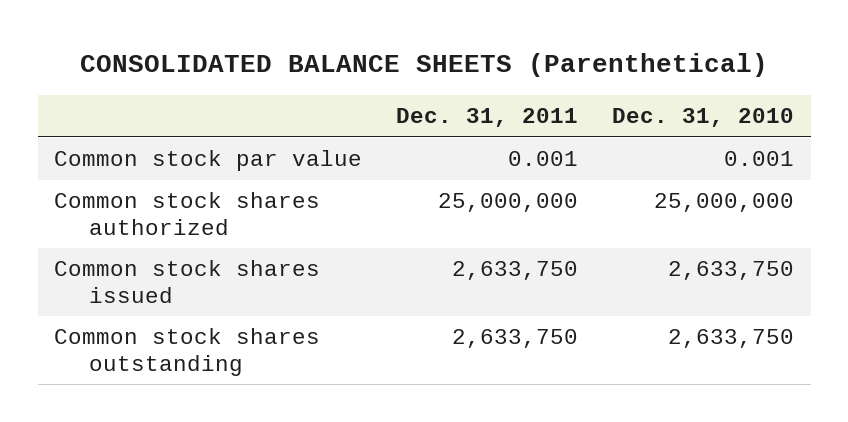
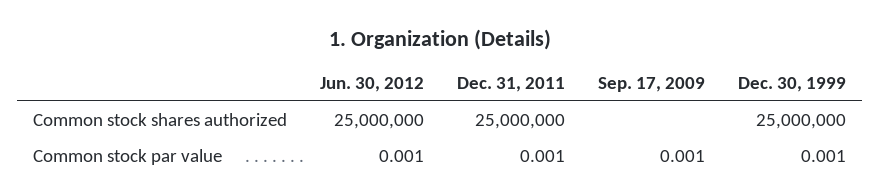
[80,53,769,78] CONSOLIDATED BALANCE SHEETS (Parenthetical) -> [328,28,551,50] 1. Organization (Details)
[612,108,795,128] Dec. 31, 2010 -> none
none -> [320,76,425,92] Jun. 30, 2012
none -> [597,76,705,92] Sep. 17, 2009
none -> [737,76,846,92] Dec. 30, 1999
[54,260,321,303] Common stock shares issued -> none
[54,328,321,376] Common stock shares outstanding -> none
[54,150,363,172] Common stock par value -> [33,149,223,166] Common stock par value

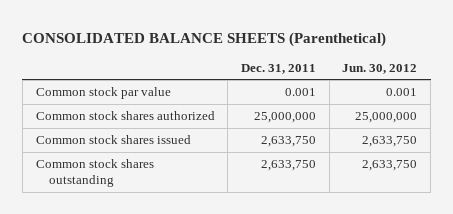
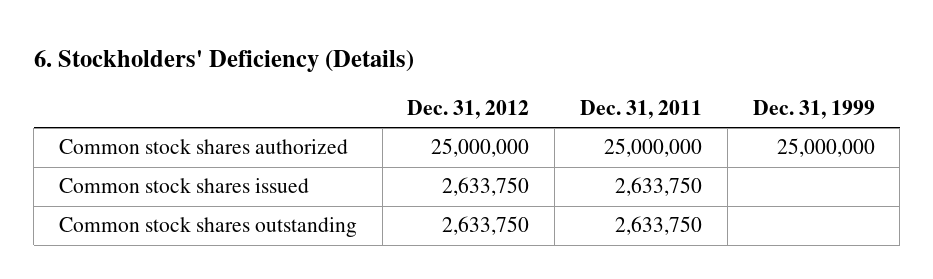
[22,31,387,47] CONSOLIDATED BALANCE SHEETS (Parenthetical) -> [33,49,414,72] 6. Stockholders' Deficiency (Details)
[342,63,418,74] Jun. 30, 2012 -> none
none -> [407,99,530,119] Dec. 31, 2012
none -> [752,99,875,119] Dec. 31, 1999
[35,87,171,100] Common stock par value -> none

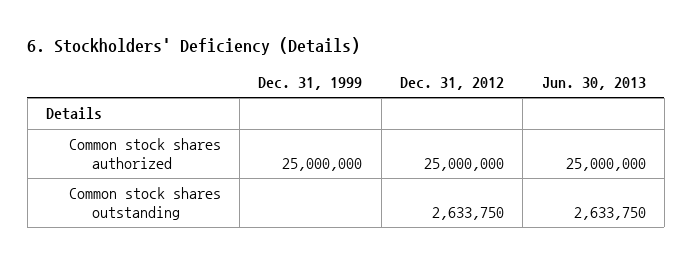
[580,99,703,119] Dec. 31, 2011 -> none
none -> [541,77,646,91] Jun. 30, 2013
none -> [46,107,103,121] Details
[58,178,309,194] Common stock shares issued -> none

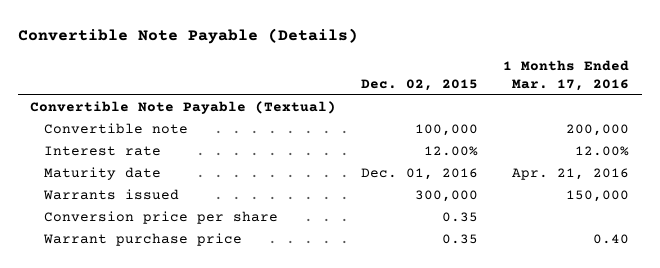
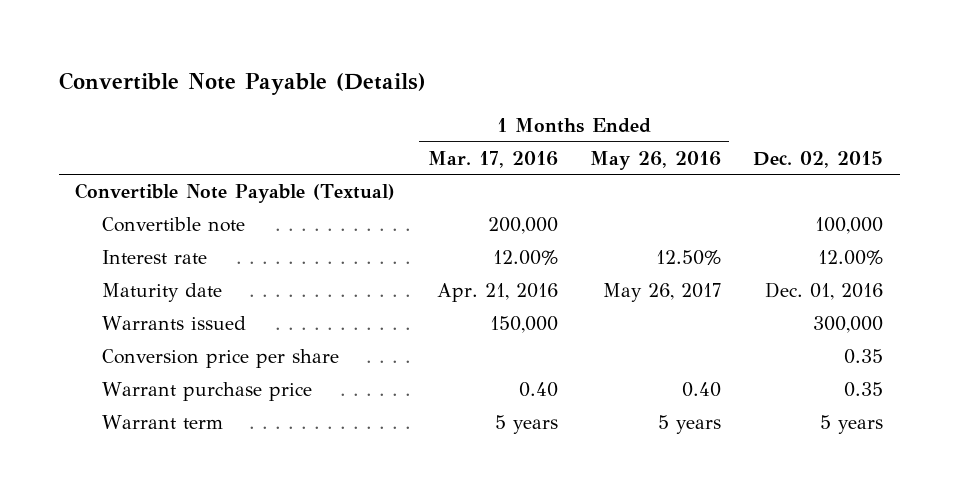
none -> [589,150,721,170] May 26, 2016
none -> [101,415,223,430] Warrant term

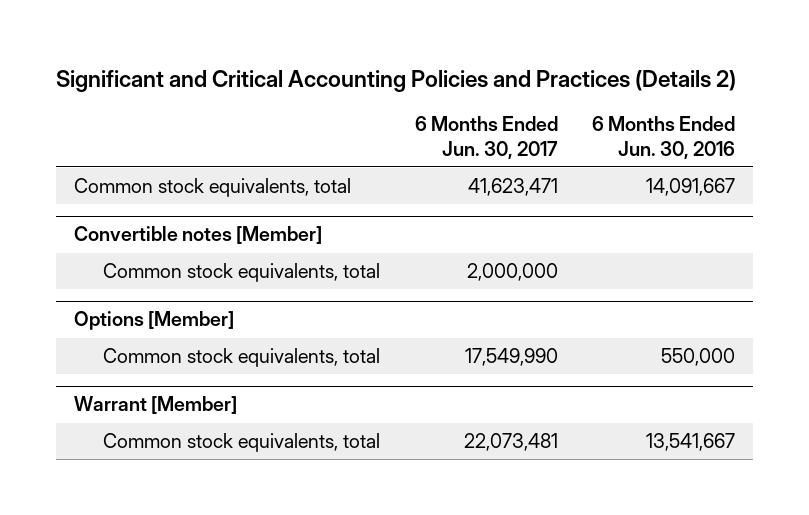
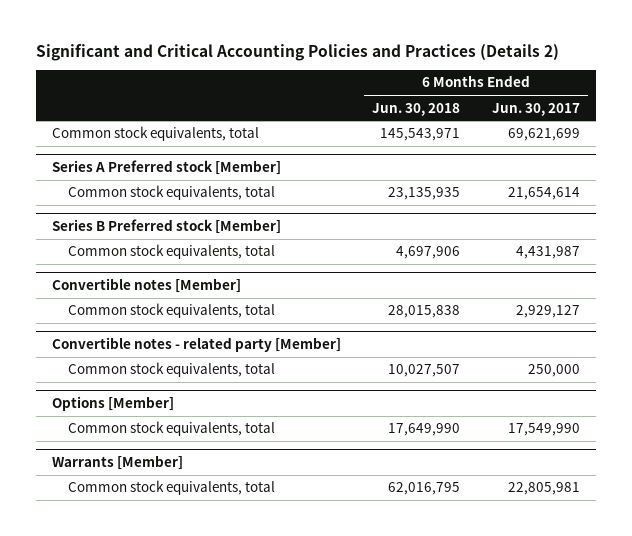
[592,116,736,159] 6 Months Ended Jun. 30, 2016 -> none
none -> [372,102,461,116] Jun. 30, 2018
[467,178,558,197] 41,623,471 -> [507,128,580,142] 69,621,699
none -> [51,160,281,176] Series A Preferred stock [Member]
none -> [68,185,276,201] Common stock equivalents, total
none -> [51,219,281,235] Series B Preferred stock [Member]
none -> [68,244,276,260] Common stock equivalents, total
[466,263,558,282] 2,000,000 -> [515,305,580,319] 2,929,127
none -> [51,337,341,353] Convertible notes - related party [Member]
none -> [68,362,276,378] Common stock equivalents, total
[73,396,237,415] Warrant [Member] -> [51,455,183,471] Warrants [Member]
[463,433,558,452] 22,073,481 -> [507,482,580,496] 22,805,981

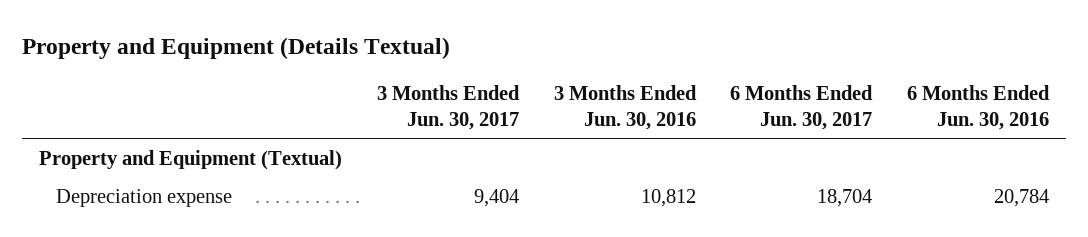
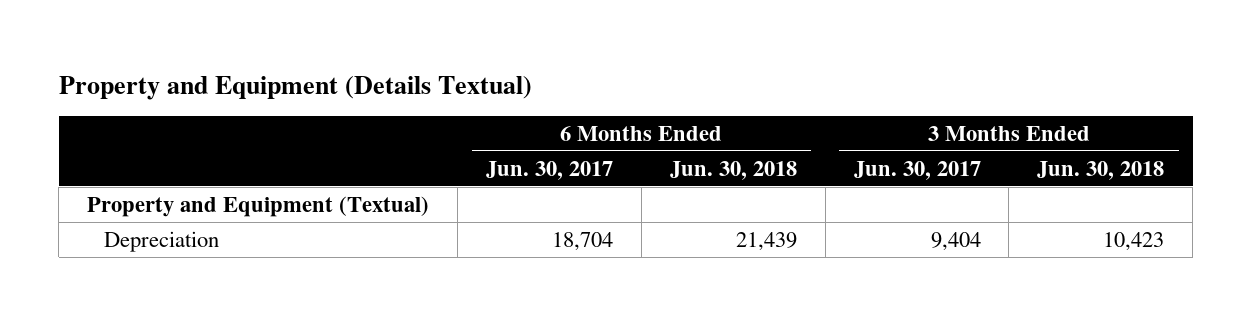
[553,84,697,130] 3 Months Ended Jun. 30, 2016 -> none
[906,84,1050,130] 6 Months Ended Jun. 30, 2016 -> none
none -> [669,160,797,180] Jun. 30, 2018
none -> [1037,160,1165,180] Jun. 30, 2018
[55,188,232,207] Depreciation expense -> [104,230,220,252] Depreciation

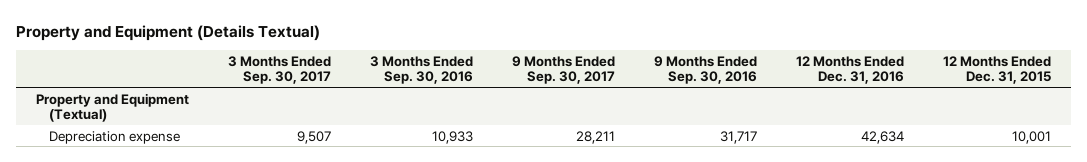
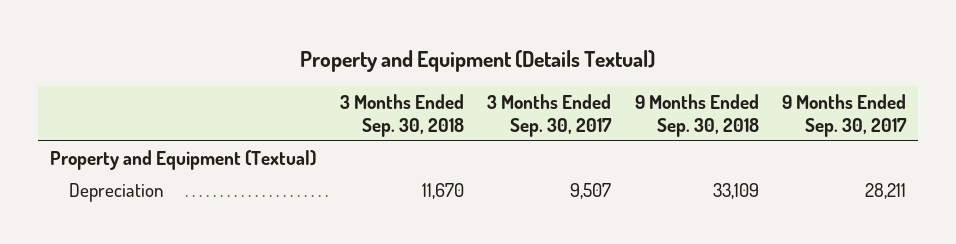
[369,55,473,85] 3 Months Ended Sep. 30, 2016 -> none
[654,55,758,85] 9 Months Ended Sep. 30, 2016 -> none
[796,55,905,85] 12 Months Ended Dec. 31, 2016 -> none
[943,55,1052,85] 12 Months Ended Dec. 31, 2015 -> none
none -> [339,93,464,137] 3 Months Ended Sep. 30, 2018
none -> [634,93,759,137] 9 Months Ended Sep. 30, 2018
[48,130,180,144] Depreciation expense -> [69,182,165,202] Depreciation

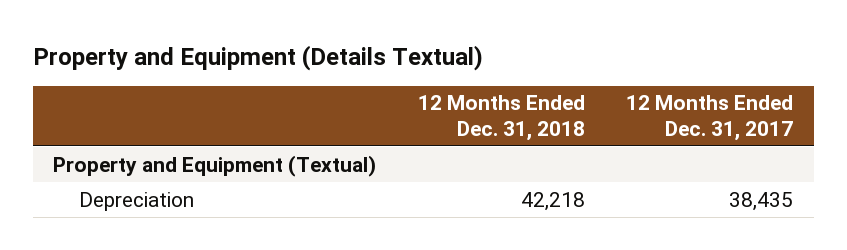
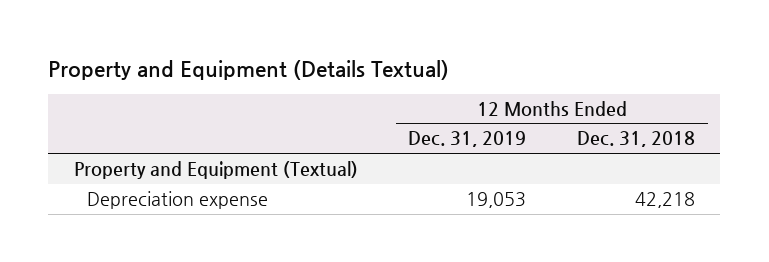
[626,95,794,141] 12 Months Ended Dec. 31, 2017 -> none
none -> [408,131,527,148] Dec. 31, 2019
[78,191,194,211] Depreciation -> [86,191,268,210] Depreciation expense

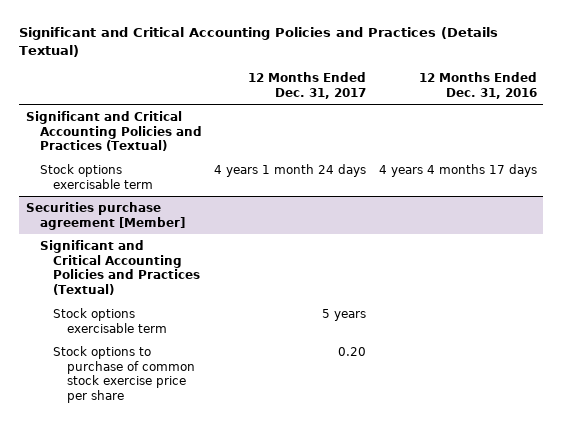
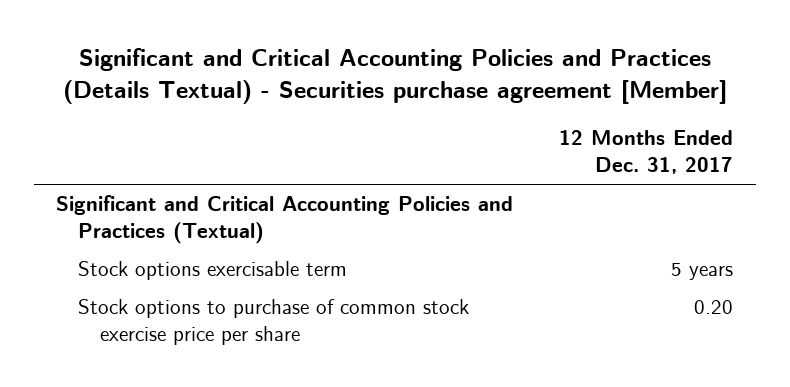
[19,27,499,57] Significant and Critical Accounting Policies and Practices (Details Textual) -> [62,47,727,105] Significant and Critical Accounting Policies and Practices (Details Textual) - Securities purchase agreement [Member]
[418,72,537,100] 12 Months Ended Dec. 31, 2016 -> none
[39,163,154,189] Stock options exercisable term -> none
[25,201,185,230] Securities purchase agreement [Member] -> none
[39,239,201,296] Significant and Critical Accounting Policies and Practices (Textual) -> none

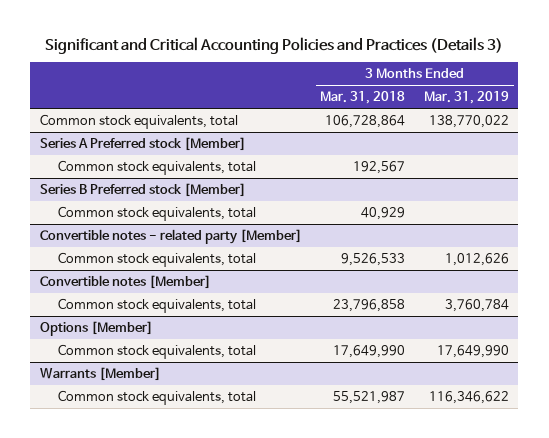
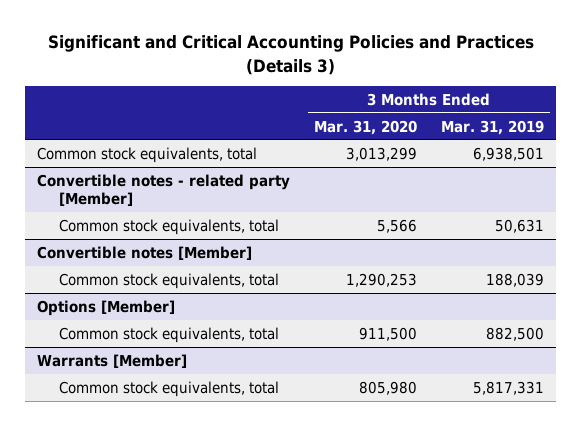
[320,91,406,105] Mar. 31, 2018 -> none
none -> [314,119,418,135] Mar. 31, 2020
[39,137,246,152] Series A Preferred stock [Member] -> none
[57,160,256,176] Common stock equivalents, total -> none
[39,183,246,198] Series B Preferred stock [Member] -> none
[57,206,256,222] Common stock equivalents, total -> none
[428,115,509,129] 138,770,022 -> [473,146,545,161] 6,938,501
[444,253,509,267] 1,012,626 -> [495,218,545,233] 50,631
[444,299,509,313] 3,760,784 -> [486,272,545,287] 188,039
[436,345,509,359] 17,649,990 -> [486,326,545,341] 882,500
[428,391,509,405] 116,346,622 -> [473,380,545,395] 5,817,331

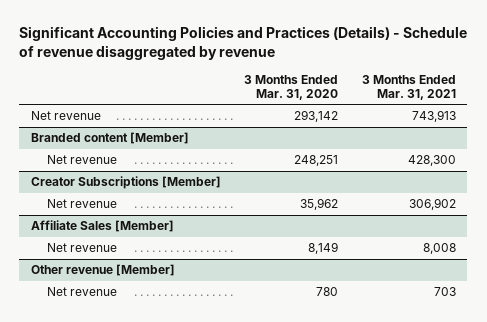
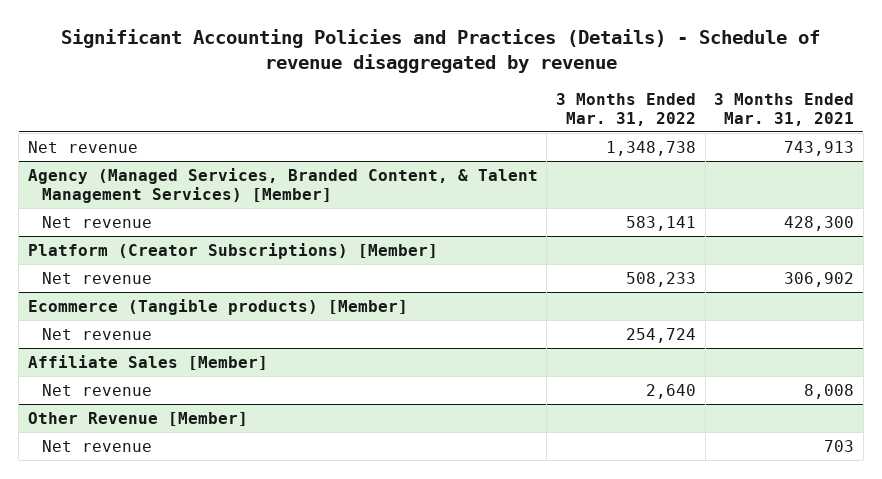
[244,74,339,100] 3 Months Ended Mar. 31, 2020 -> none
none -> [555,92,696,126] 3 Months Ended Mar. 31, 2022
[31,132,190,145] Branded content [Member] -> [27,167,538,203] Agency (Managed Services, Branded Content, & Talent Management Services) [Member]
[31,176,222,190] Creator Subscriptions [Member] -> [27,242,438,259] Platform (Creator Subscriptions) [Member]
none -> [27,298,408,315] Ecommerce (Tangible products) [Member]
none -> [41,327,152,340] Net revenue
[31,264,176,277] Other revenue [Member] -> [27,411,248,426] Other Revenue [Member]

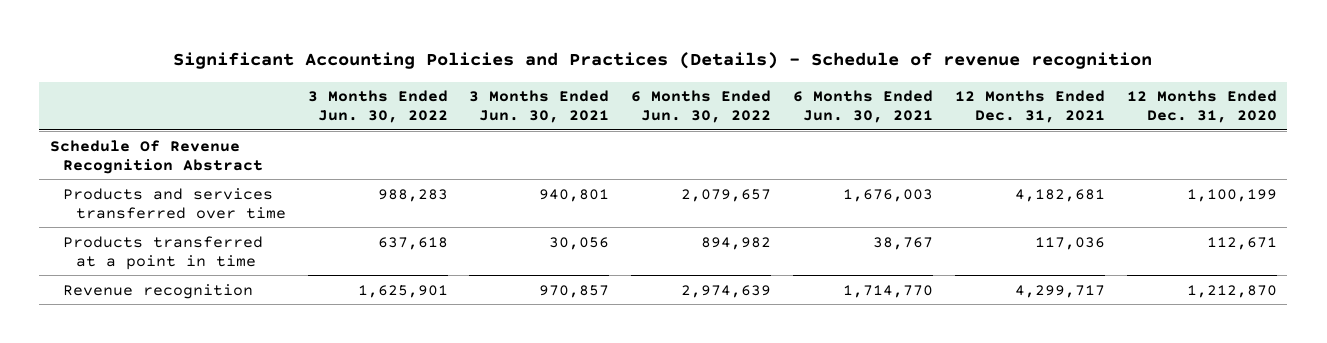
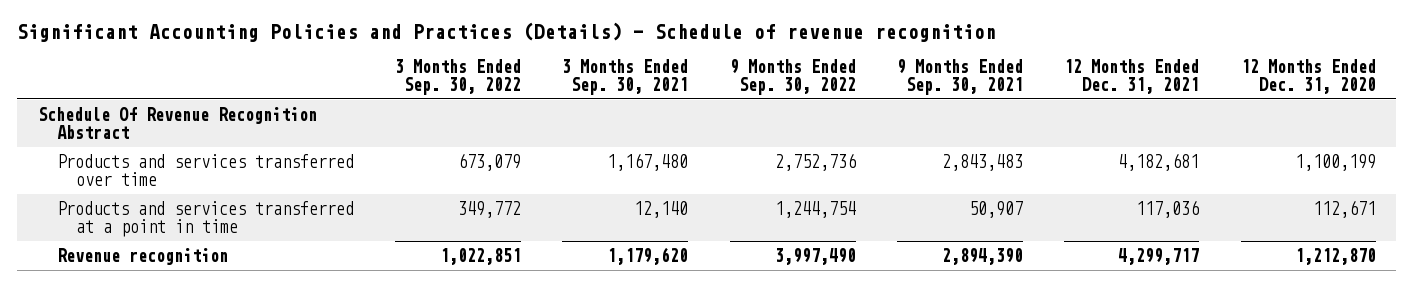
[307,90,448,124] 3 Months Ended Jun. 30, 2022 -> none
[469,90,610,124] 3 Months Ended Jun. 30, 2021 -> none
[631,90,772,124] 6 Months Ended Jun. 30, 2022 -> none
[792,90,933,124] 6 Months Ended Jun. 30, 2021 -> none
none -> [395,59,522,95] 3 Months Ended Sep. 30, 2022
none -> [562,59,689,95] 3 Months Ended Sep. 30, 2021
none -> [729,59,856,95] 9 Months Ended Sep. 30, 2022
none -> [897,59,1024,95] 9 Months Ended Sep. 30, 2021
[62,235,263,270] Products transferred at a point in time -> [56,200,354,237] Products and services transferred at a point in time

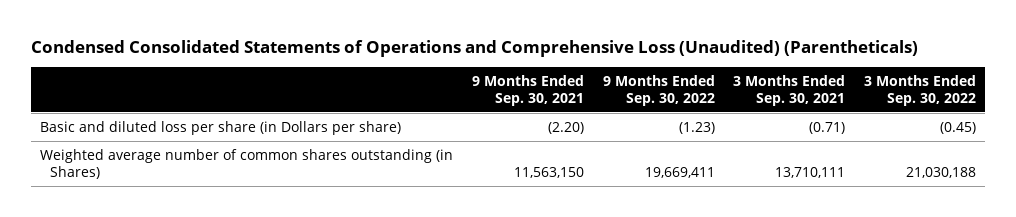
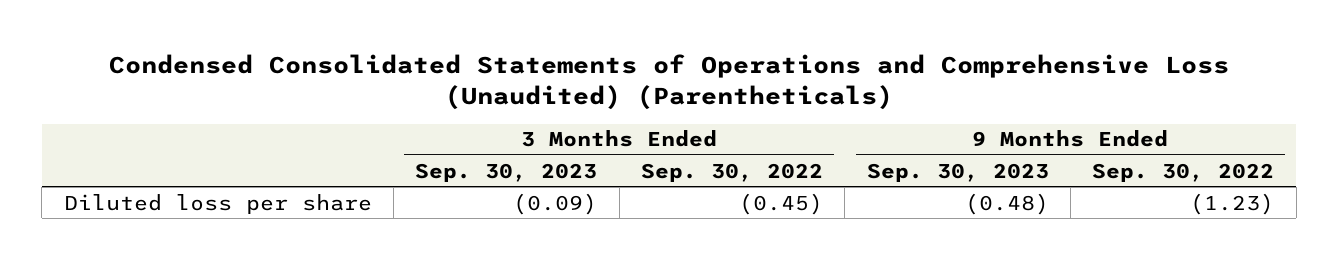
[471,74,584,106] 9 Months Ended Sep. 30, 2021 -> none
[733,74,846,106] 3 Months Ended Sep. 30, 2021 -> none
none -> [415,162,598,182] Sep. 30, 2023
none -> [866,162,1049,182] Sep. 30, 2023
[39,148,453,179] Weighted average number of common shares outstanding (in Shares) -> none
[39,120,401,135] Basic and diluted loss per share (in Dollars per share) -> [63,193,372,214] Diluted loss per share

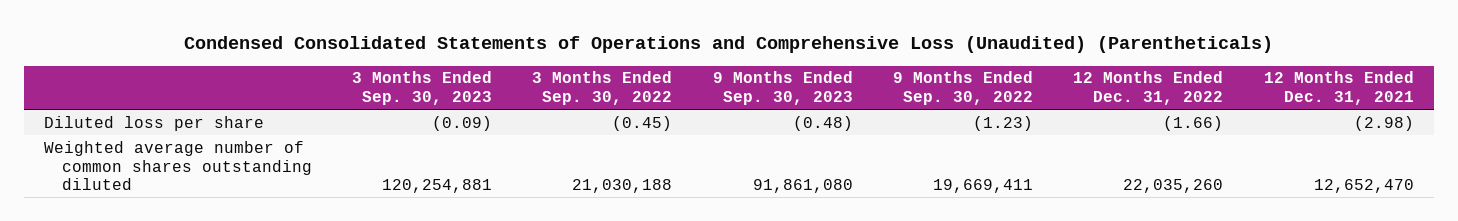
none -> [1073,71,1224,106] 12 Months Ended Dec. 31, 2022
none -> [1263,71,1414,106] 12 Months Ended Dec. 31, 2021
none -> [44,140,312,191] Weighted average number of common shares outstanding diluted

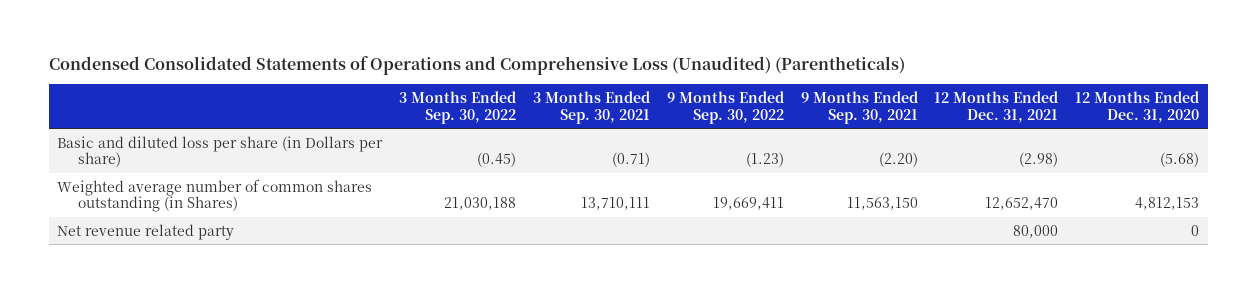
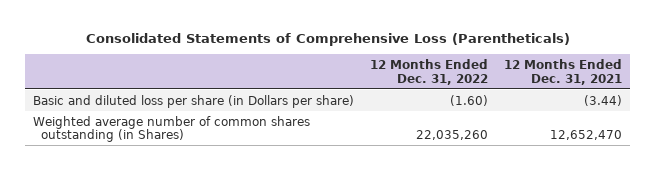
[48,56,905,76] Condensed Consolidated Statements of Operations and Comprehensive Loss (Unaudited) (Parentheticals) -> [85,33,570,47] Consolidated Statements of Comprehensive Loss (Parentheticals)
[398,90,516,124] 3 Months Ended Sep. 30, 2022 -> none
[532,90,650,124] 3 Months Ended Sep. 30, 2021 -> none
[666,90,784,124] 9 Months Ended Sep. 30, 2022 -> none
[800,90,918,124] 9 Months Ended Sep. 30, 2021 -> none
[1075,90,1200,123] 12 Months Ended Dec. 31, 2020 -> none
none -> [370,59,489,85] 12 Months Ended Dec. 31, 2022
[1019,152,1059,168] (2.98) -> [583,94,622,106] (3.44)
[56,223,234,240] Net revenue related party -> none

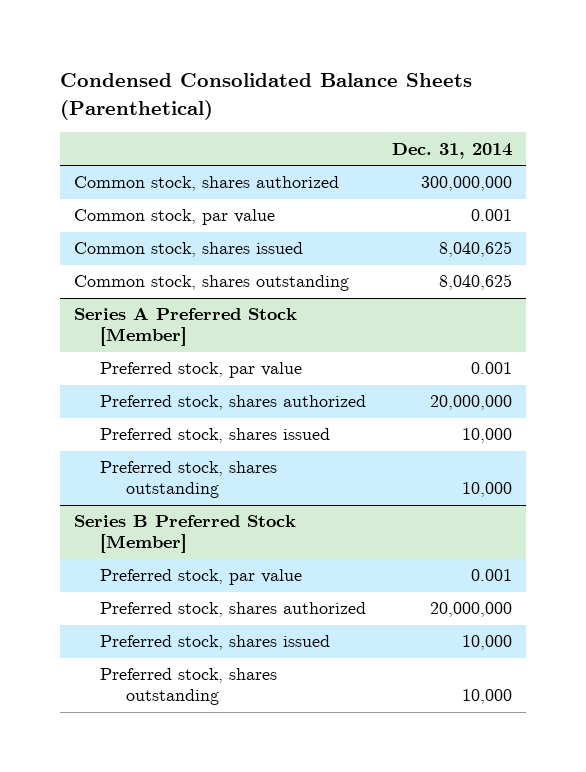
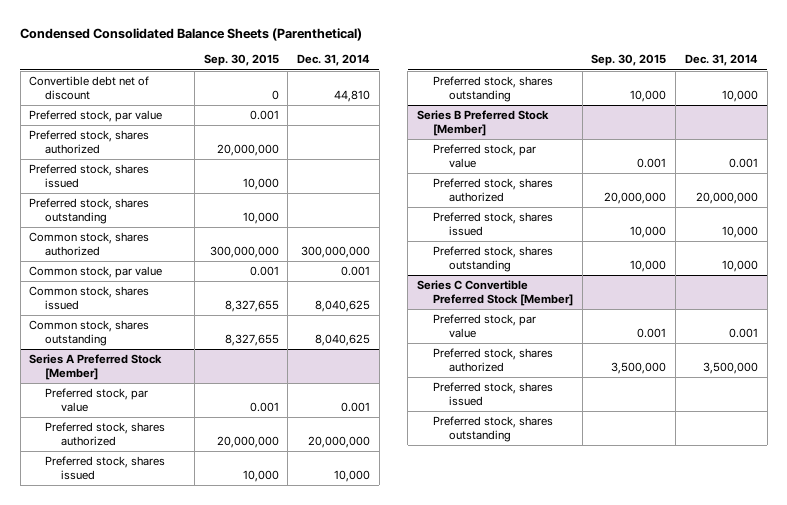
none -> [203,54,279,67] Sep. 30, 2015
none -> [29,76,150,101] Convertible debt net of discount
none -> [29,110,163,123] Preferred stock, par value
none -> [29,130,150,155] Preferred stock, shares authorized
none -> [29,164,150,189] Preferred stock, shares issued
none -> [29,198,150,225] Preferred stock, shares outstanding
none -> [417,280,573,307] Series C Convertible Preferred Stock [Member]
none -> [432,314,536,339] Preferred stock, par value
none -> [432,348,553,373] Preferred stock, shares authorized
none -> [432,382,553,407] Preferred stock, shares issued
none -> [432,416,553,443] Preferred stock, shares outstanding

